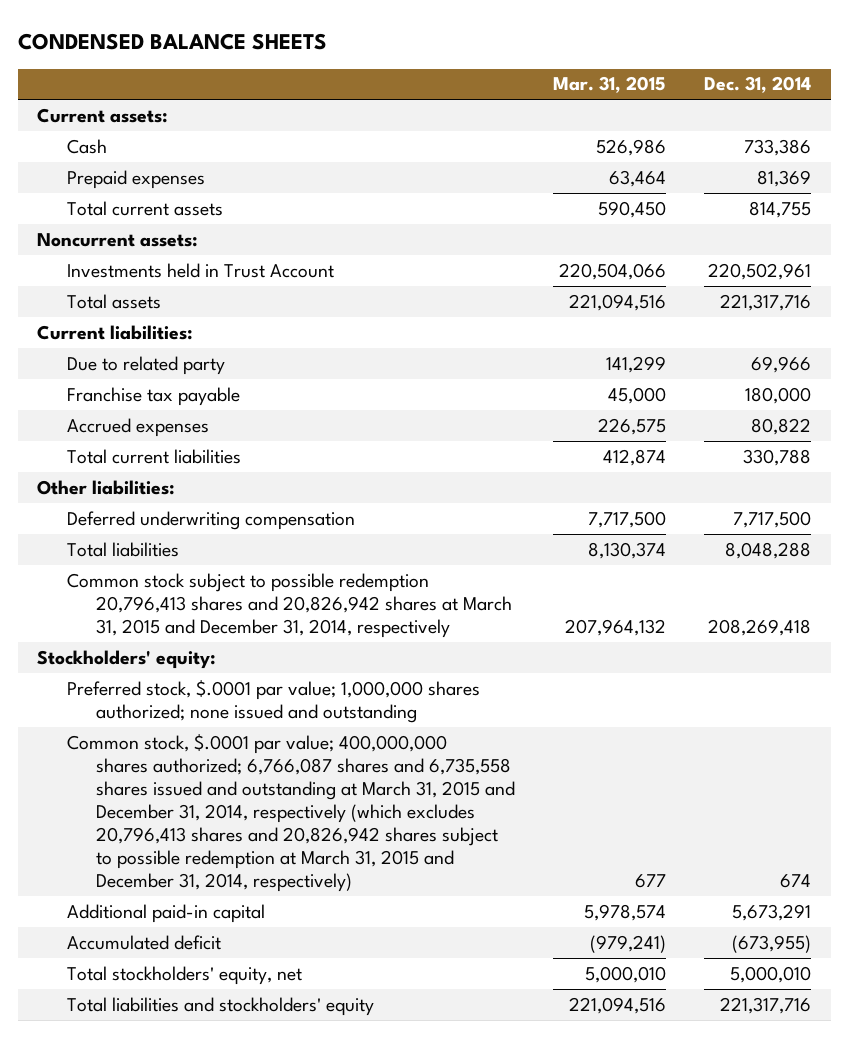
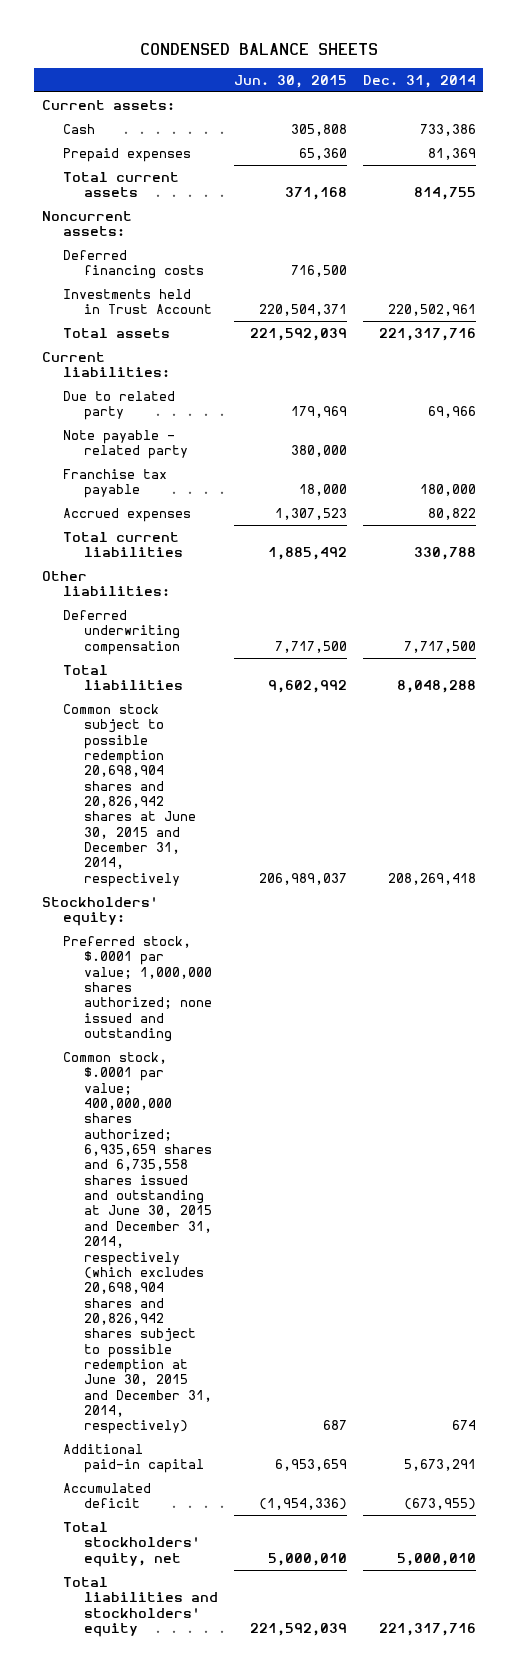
[553,76,667,94] Mar. 31, 2015 -> none
none -> [233,74,347,88] Jun. 30, 2015
none -> [63,250,205,280] Deferred financing costs
none -> [63,430,189,460] Note payable - related party
[66,572,512,639] Common stock subject to possible redemption 20,796,413 shares and 20,826,942 shares at March 31, 2015 and December 31, 2014, respectively -> [63,704,197,887] Common stock subject to possible redemption 20,698,904 shares and 20,826,942 shares at June 30, 2015 and December 31, 2014, respectively
[66,733,515,893] Common stock, $.0001 par value; 400,000,000 shares authorized; 6,766,087 shares and 6,735,558 shares issued and outstanding at March 31, 2015 and December 31, 2014, respectively (which excludes 20,796,413 shares and 20,826,942 shares subject to possible redemption at March 31, 2015 and December 31, 2014, respectively) -> [63,1052,213,1435] Common stock, $.0001 par value; 400,000,000 shares authorized; 6,935,659 shares and 6,735,558 shares issued and outstanding at June 30, 2015 and December 31, 2014, respectively (which excludes 20,698,904 shares and 20,826,942 shares subject to possible redemption at June 30, 2015 and December 31, 2014, respectively)

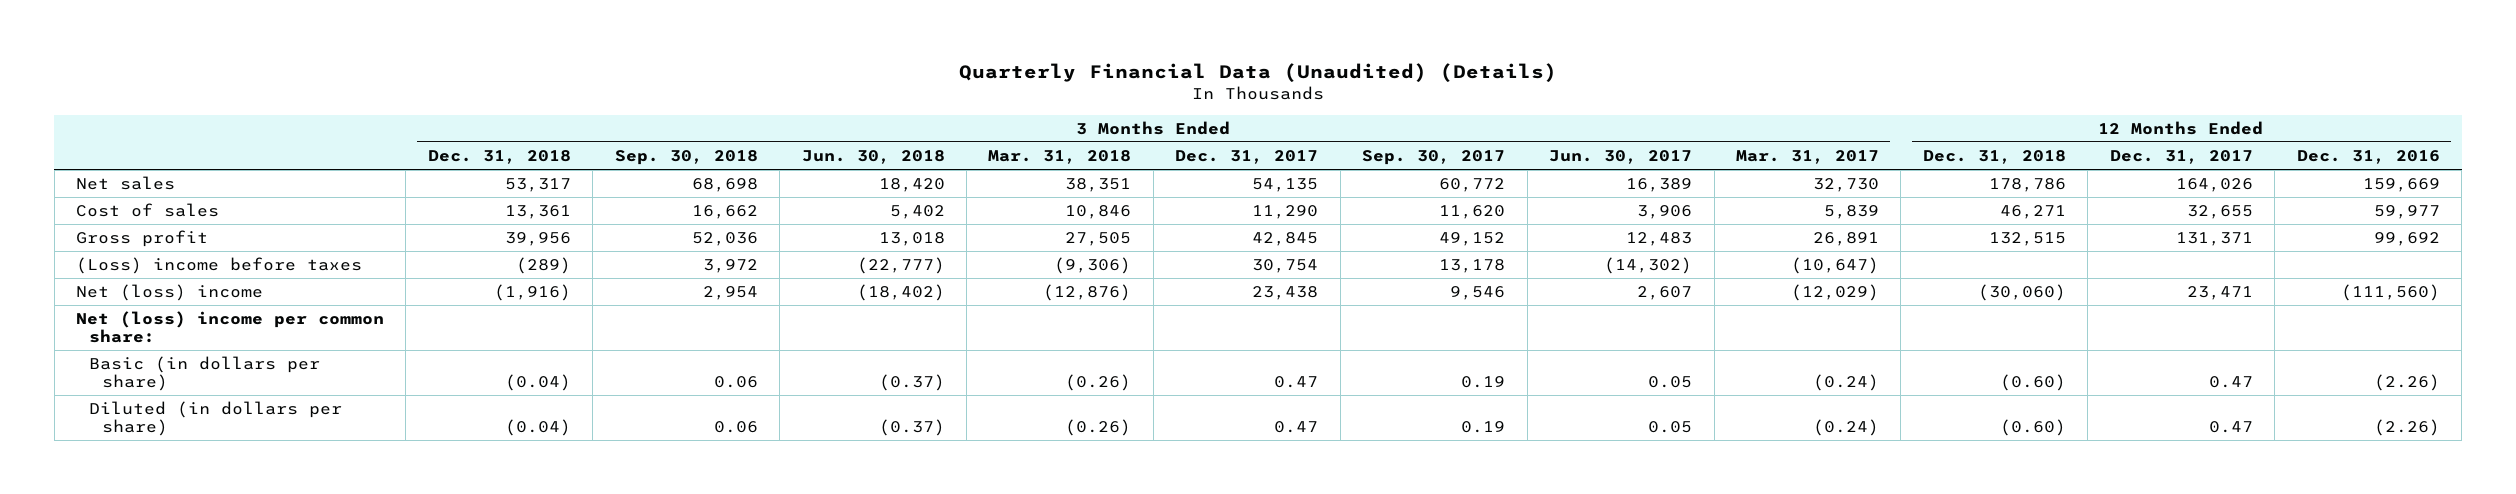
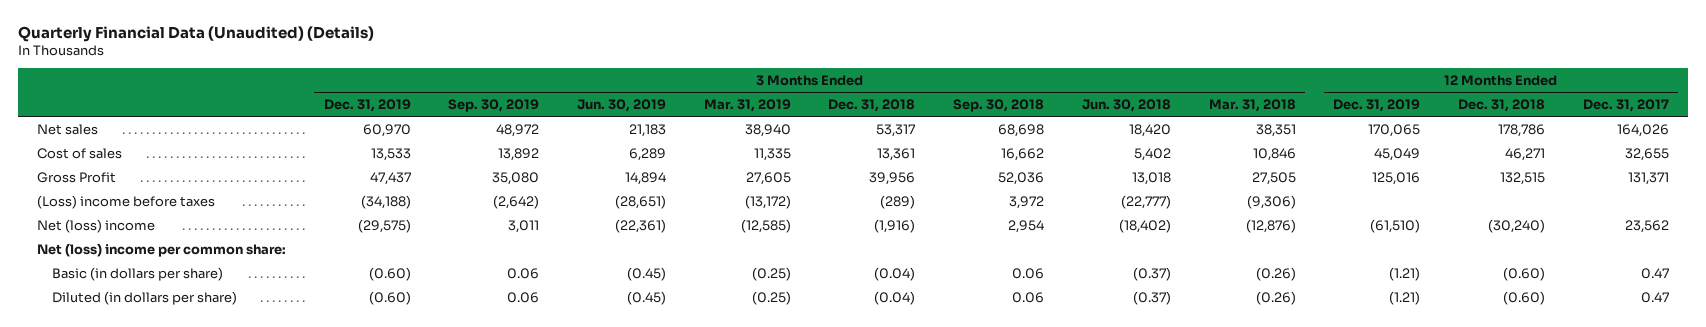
[1175,150,1319,165] Dec. 31, 2017 -> none
[1362,150,1506,166] Sep. 30, 2017 -> none
[1549,150,1693,165] Jun. 30, 2017 -> none
[1735,150,1879,165] Mar. 31, 2017 -> none
[2296,150,2440,165] Dec. 31, 2016 -> none
none -> [323,98,411,112] Dec. 31, 2019
none -> [448,98,540,112] Sep. 30, 2019
none -> [576,98,666,112] Jun. 30, 2019
none -> [703,98,791,112] Mar. 31, 2019
none -> [1333,98,1421,112] Dec. 31, 2019
[75,230,208,248] Gross profit -> [36,171,116,183] Gross Profit
[1977,284,2066,302] (30,060) -> [1488,218,1546,233] (30,240)
[2186,286,2253,301] 23,471 -> [1624,219,1669,233] 23,562

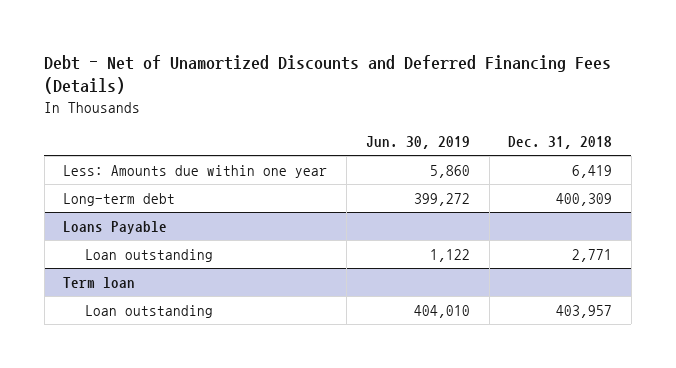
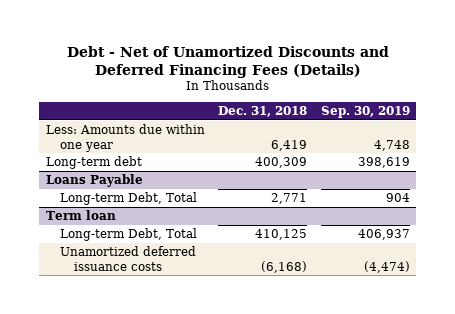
[365,135,470,149] Jun. 30, 2019 -> none
none -> [320,106,410,119] Sep. 30, 2019
[84,249,213,263] Loan outstanding -> [59,192,197,206] Long-term Debt, Total
[84,305,213,319] Loan outstanding -> none
none -> [59,228,197,242] Long-term Debt, Total
none -> [59,246,196,271] Unamortized deferred issuance costs

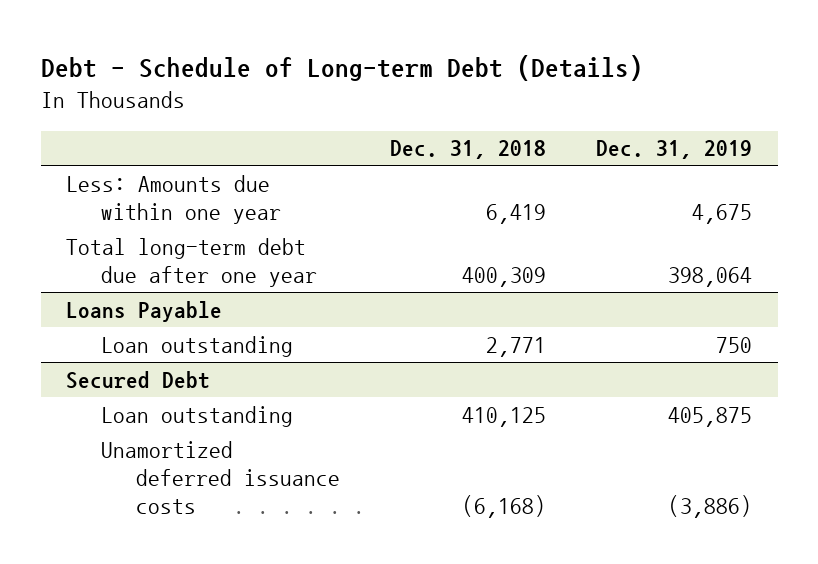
[66,45,389,78] Debt - Net of Unamortized Discounts and Deferred Financing Fees (Details) -> [40,55,643,82] Debt - Schedule of Long-term Debt (Details)
[320,106,410,119] Sep. 30, 2019 -> none
none -> [596,140,753,160] Dec. 31, 2019
[45,156,142,170] Long-term debt -> [65,237,317,287] Total long-term debt due after one year
[59,192,197,206] Long-term Debt, Total -> [100,335,293,357] Loan outstanding
[45,210,116,221] Term loan -> [65,370,210,389] Secured Debt
[59,228,197,242] Long-term Debt, Total -> [100,405,293,427] Loan outstanding

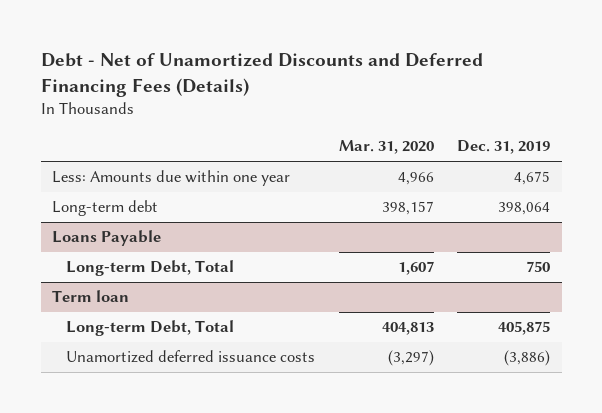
[40,55,643,82] Debt - Schedule of Long-term Debt (Details) -> [40,53,483,98] Debt - Net of Unamortized Discounts and Deferred Financing Fees (Details)
[390,140,547,160] Dec. 31, 2018 -> none
none -> [338,140,434,155] Mar. 31, 2020
[65,237,317,287] Total long-term debt due after one year -> [52,200,159,217] Long-term debt
[100,335,293,357] Loan outstanding -> [66,260,235,277] Long-term Debt, Total
[65,370,210,389] Secured Debt -> [52,290,130,303] Term loan
[100,405,293,427] Loan outstanding -> [66,320,235,337] Long-term Debt, Total

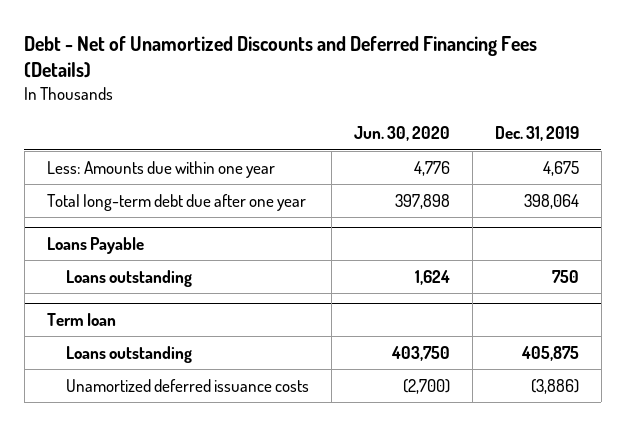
[338,140,434,155] Mar. 31, 2020 -> none
none -> [353,126,450,142] Jun. 30, 2020
[52,200,159,217] Long-term debt -> [46,193,306,211] Total long-term debt due after one year
[66,260,235,277] Long-term Debt, Total -> [65,269,192,287] Loans outstanding
[66,320,235,337] Long-term Debt, Total -> [65,345,192,363] Loans outstanding

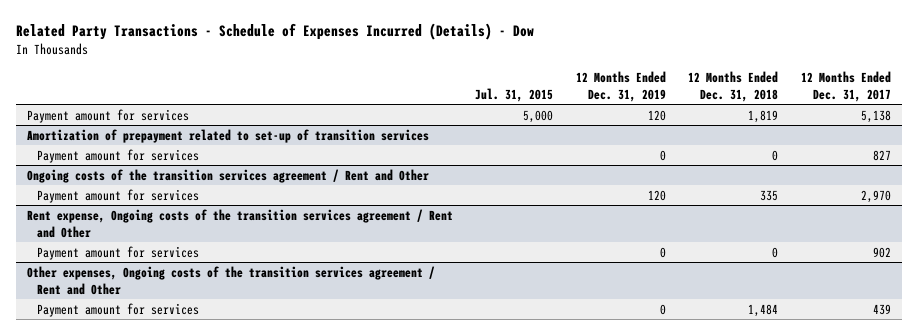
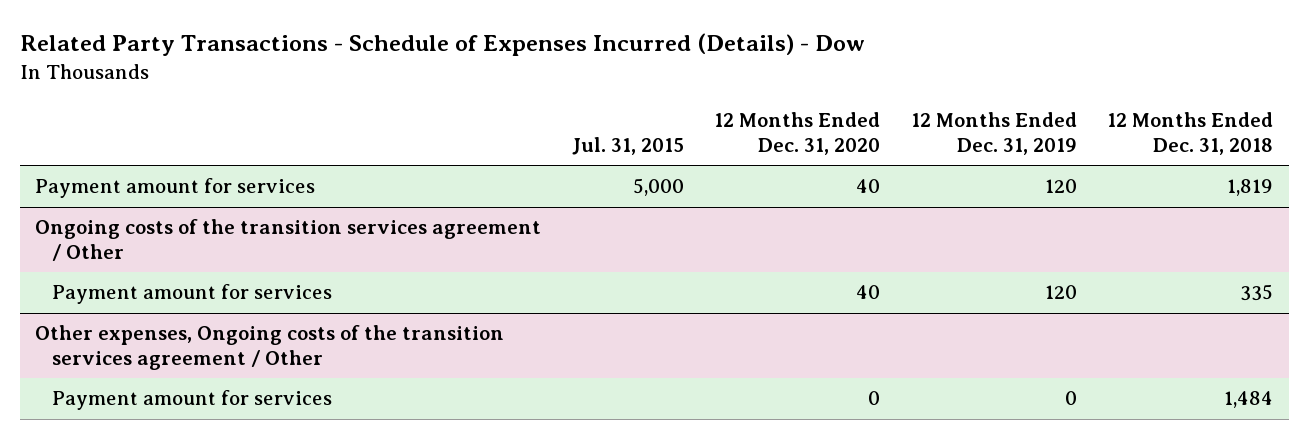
[800,70,891,102] 12 Months Ended Dec. 31, 2017 -> none
none -> [714,111,881,155] 12 Months Ended Dec. 31, 2020
[37,148,200,163] Payment amount for services -> none
[26,168,429,183] Ongoing costs of the transition services agreement / Rent and Other -> none
[26,128,429,143] Amortization of prepayment related to set-up of transition services -> [34,219,541,262] Ongoing costs of the transition services agreement / Other
[26,208,453,238] Rent expense, Ongoing costs of the transition services agreement / Rent and Other -> none
[37,245,200,260] Payment amount for services -> none
[26,265,435,295] Other expenses, Ongoing costs of the transition services agreement / Rent and Other -> [34,325,504,371] Other expenses, Ongoing costs of the transition services agreement / Other

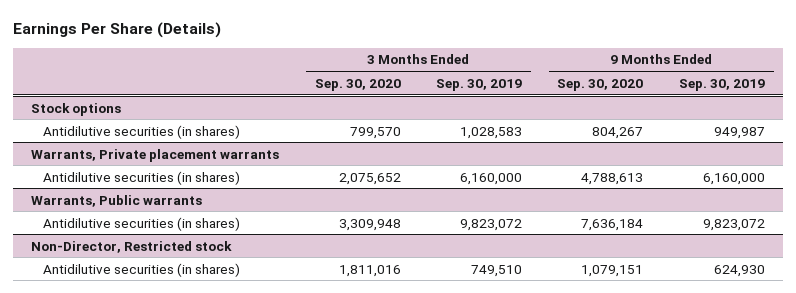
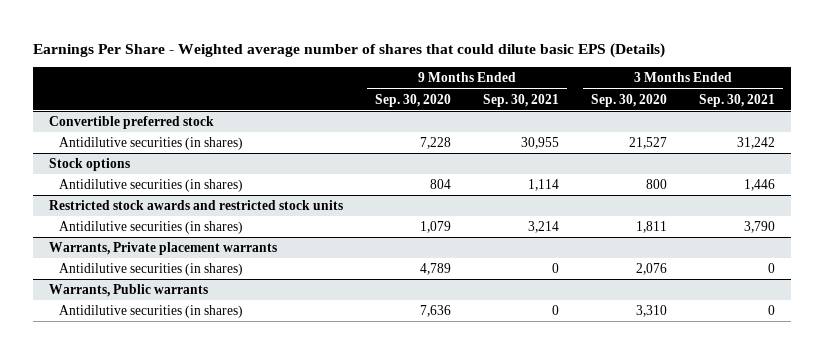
[13,22,222,39] Earnings Per Share (Details) -> [32,42,665,58] Earnings Per Share - Weighted average number of shares that could dilute basic EPS (Details)
[435,78,522,91] Sep. 30, 2019 -> none
[678,78,765,91] Sep. 30, 2019 -> none
none -> [482,93,559,107] Sep. 30, 2021
none -> [698,93,775,107] Sep. 30, 2021
none -> [48,116,214,130] Convertible preferred stock
none -> [58,137,243,151] Antidilutive securities (in shares)
[349,126,401,139] 799,570 -> [645,179,667,190] 800
[592,126,644,139] 804,267 -> [429,179,451,190] 804
none -> [48,200,343,211] Restricted stock awards and restricted stock units
none -> [58,221,243,235] Antidilutive securities (in shares)
[338,172,401,185] 2,075,652 -> [635,263,667,276] 2,076
[581,172,644,185] 4,788,613 -> [419,263,451,276] 4,789
[31,240,233,253] Non-Director, Restricted stock -> none
[43,262,241,277] Antidilutive securities (in shares) -> none
[338,218,401,231] 3,309,948 -> [635,305,667,318] 3,310
[581,218,644,231] 7,636,184 -> [419,305,451,318] 7,636

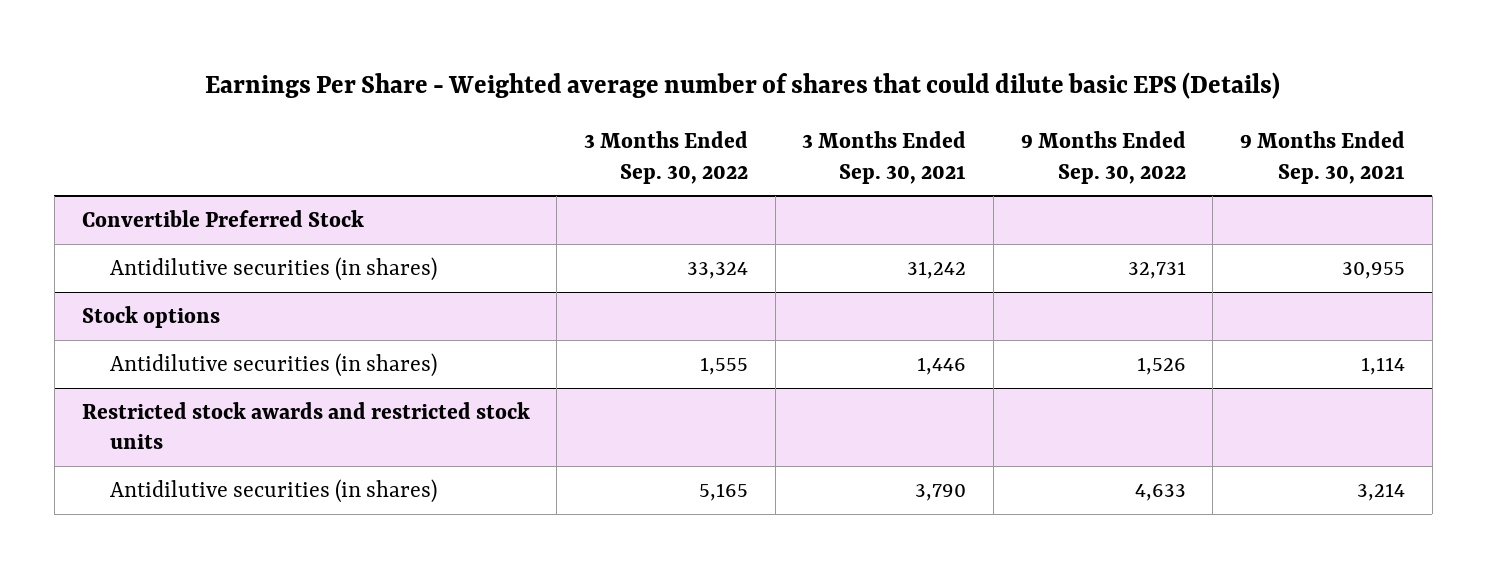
[374,93,451,107] Sep. 30, 2020 -> none
[590,93,667,107] Sep. 30, 2020 -> none
none -> [584,131,749,184] 3 Months Ended Sep. 30, 2022
none -> [1020,131,1186,184] 9 Months Ended Sep. 30, 2022
[48,116,214,130] Convertible preferred stock -> [81,209,364,227] Convertible Preferred Stock
[48,242,277,256] Warrants, Private placement warrants -> none
[58,263,243,277] Antidilutive securities (in shares) -> none
[48,284,208,298] Warrants, Public warrants -> none
[58,305,243,319] Antidilutive securities (in shares) -> none

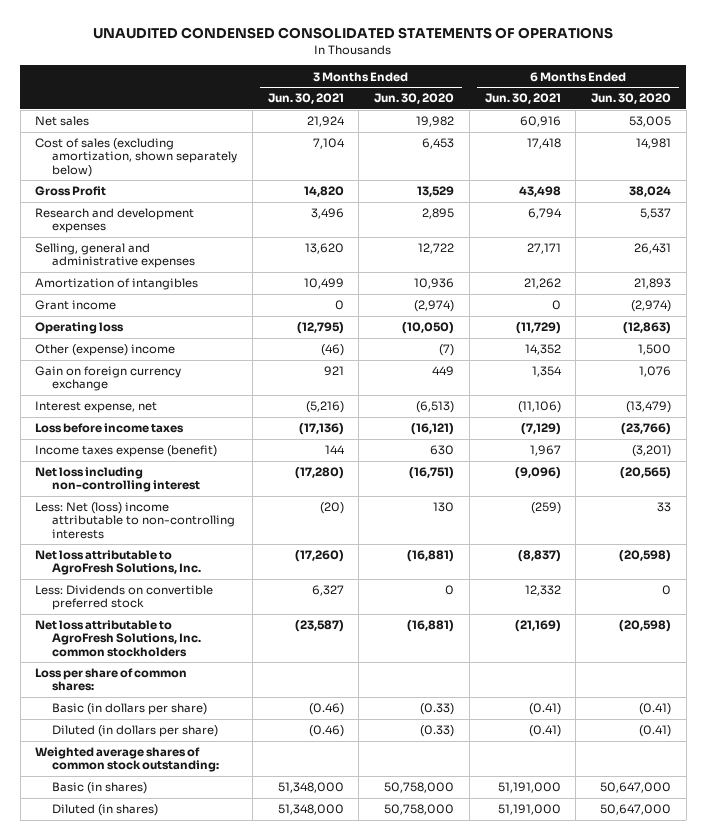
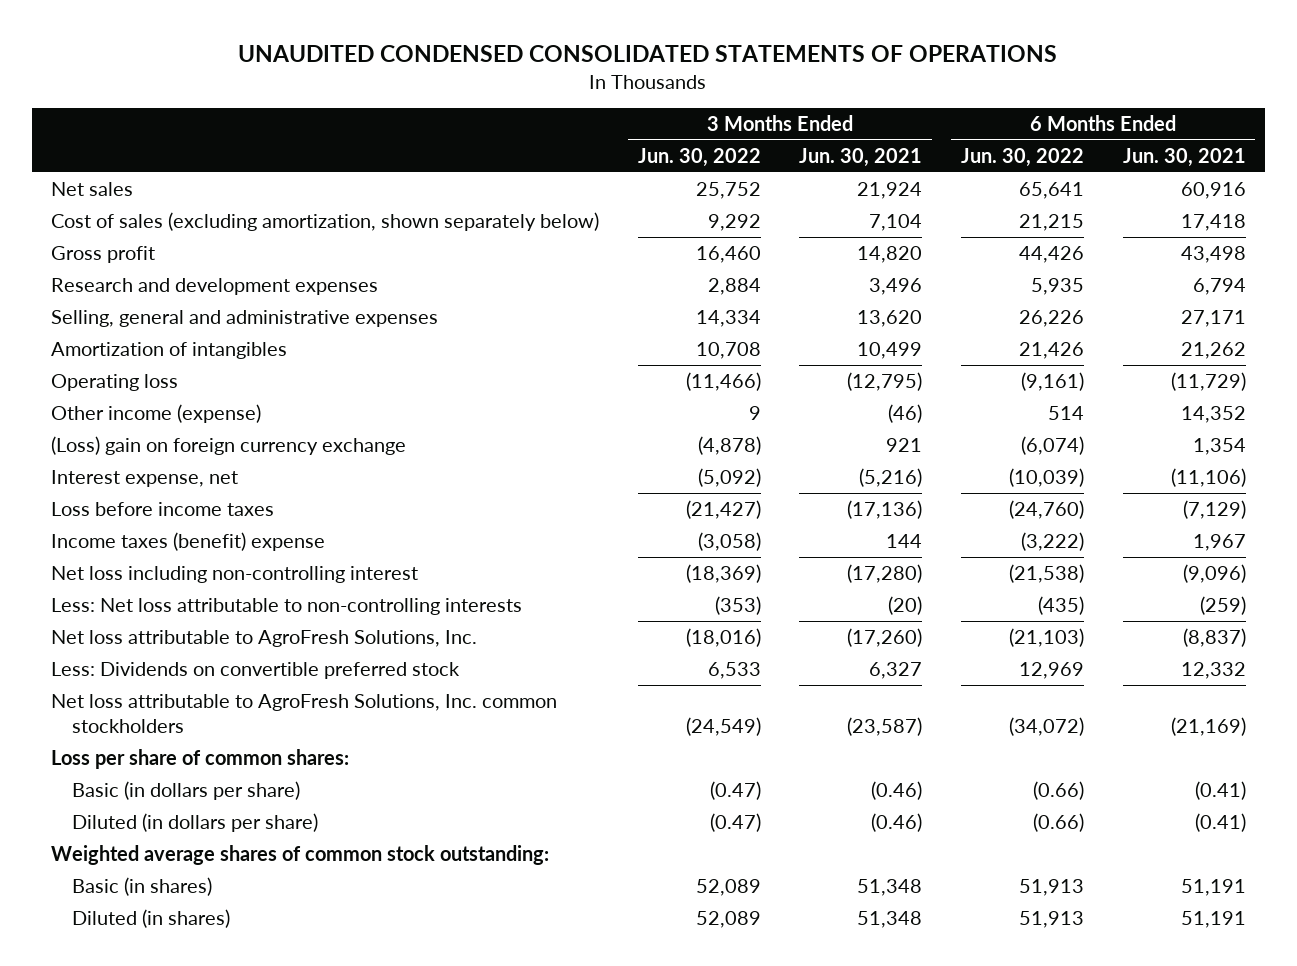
[374,93,455,105] Jun. 30, 2020 -> none
[591,93,672,105] Jun. 30, 2020 -> none
none -> [637,147,761,167] Jun. 30, 2022
none -> [961,147,1085,167] Jun. 30, 2022
[35,186,107,197] Gross Profit -> [51,245,156,263] Gross profit
[35,300,117,311] Grant income -> none
[35,344,176,357] Other (expense) income -> [51,403,262,423] Other income (expense)
[35,366,182,392] Gain on foreign currency exchange -> [51,435,407,455] (Loss) gain on foreign currency exchange
[35,445,218,458] Income taxes expense (benefit) -> [51,531,326,551] Income taxes (benefit) expense
[35,502,236,539] Less: Net (loss) income attributable to non-controlling interests -> [51,597,523,615] Less: Net loss attributable to non-controlling interests
[277,782,344,794] 51,348,000 -> [857,878,923,896] 51,348
[497,782,561,794] 51,191,000 -> [1180,878,1246,896] 51,191
[277,804,344,816] 51,348,000 -> [857,910,923,928] 51,348
[497,804,561,816] 51,191,000 -> [1180,910,1246,928] 51,191

